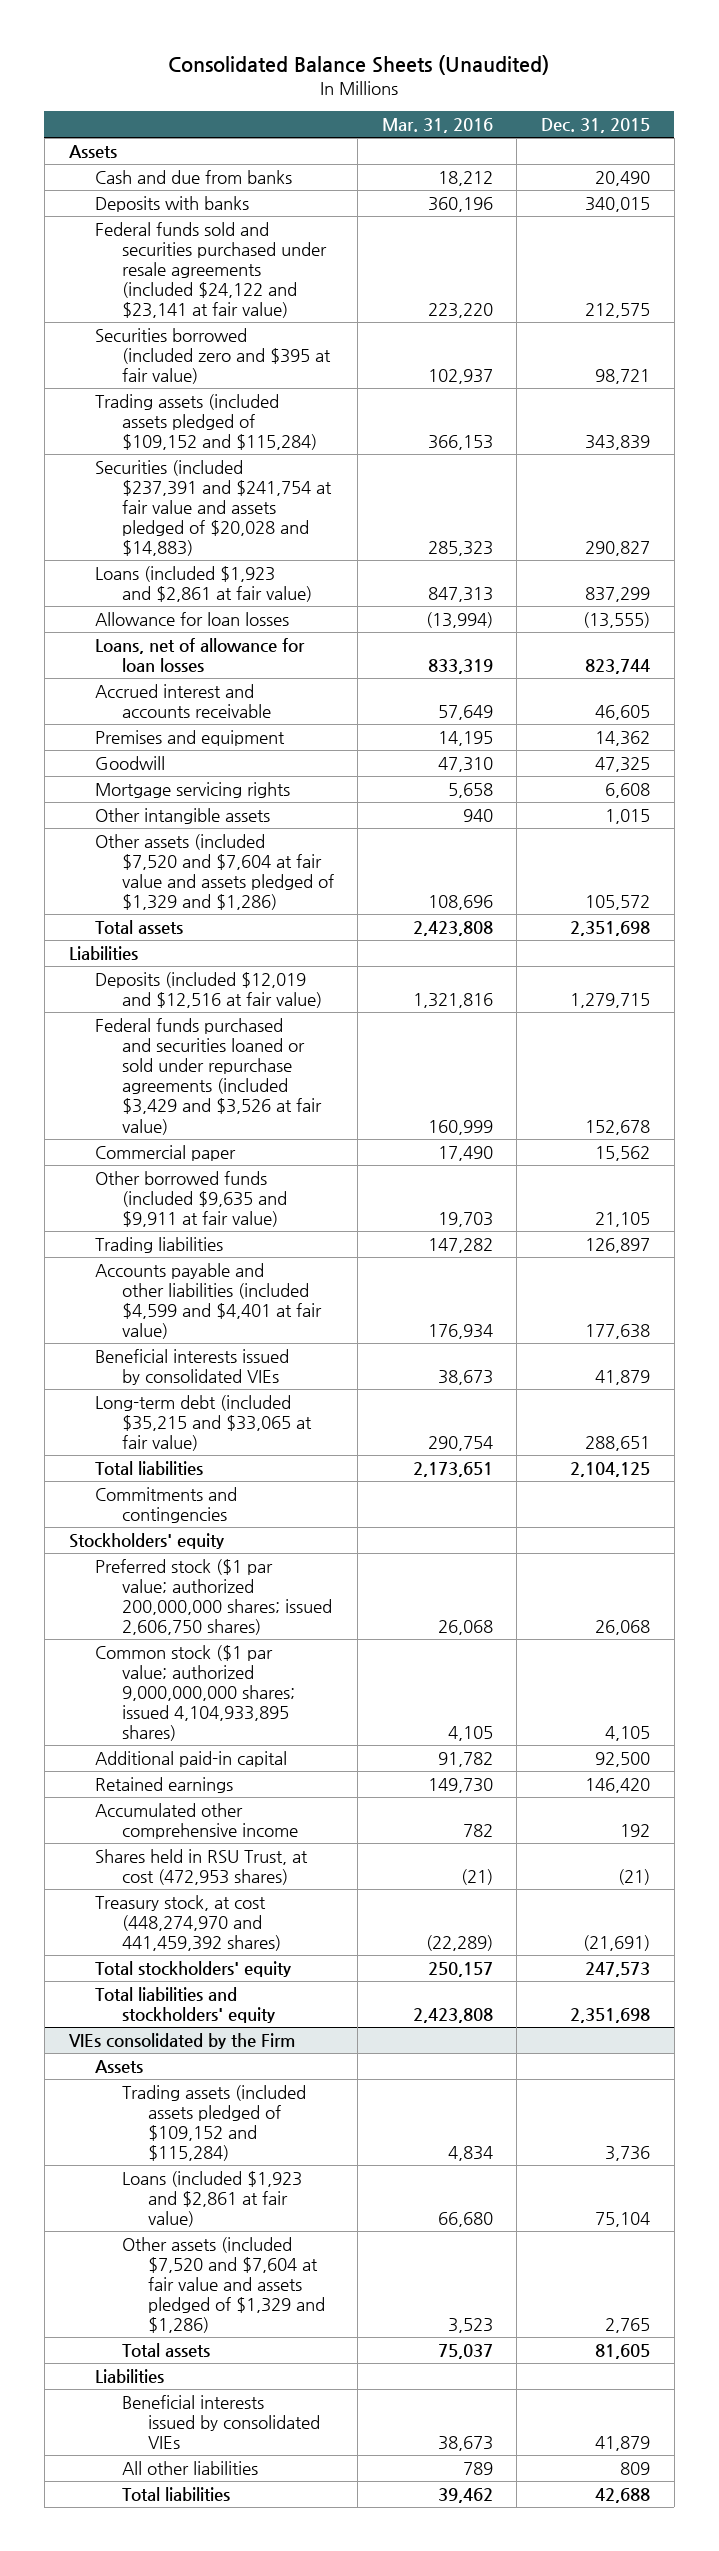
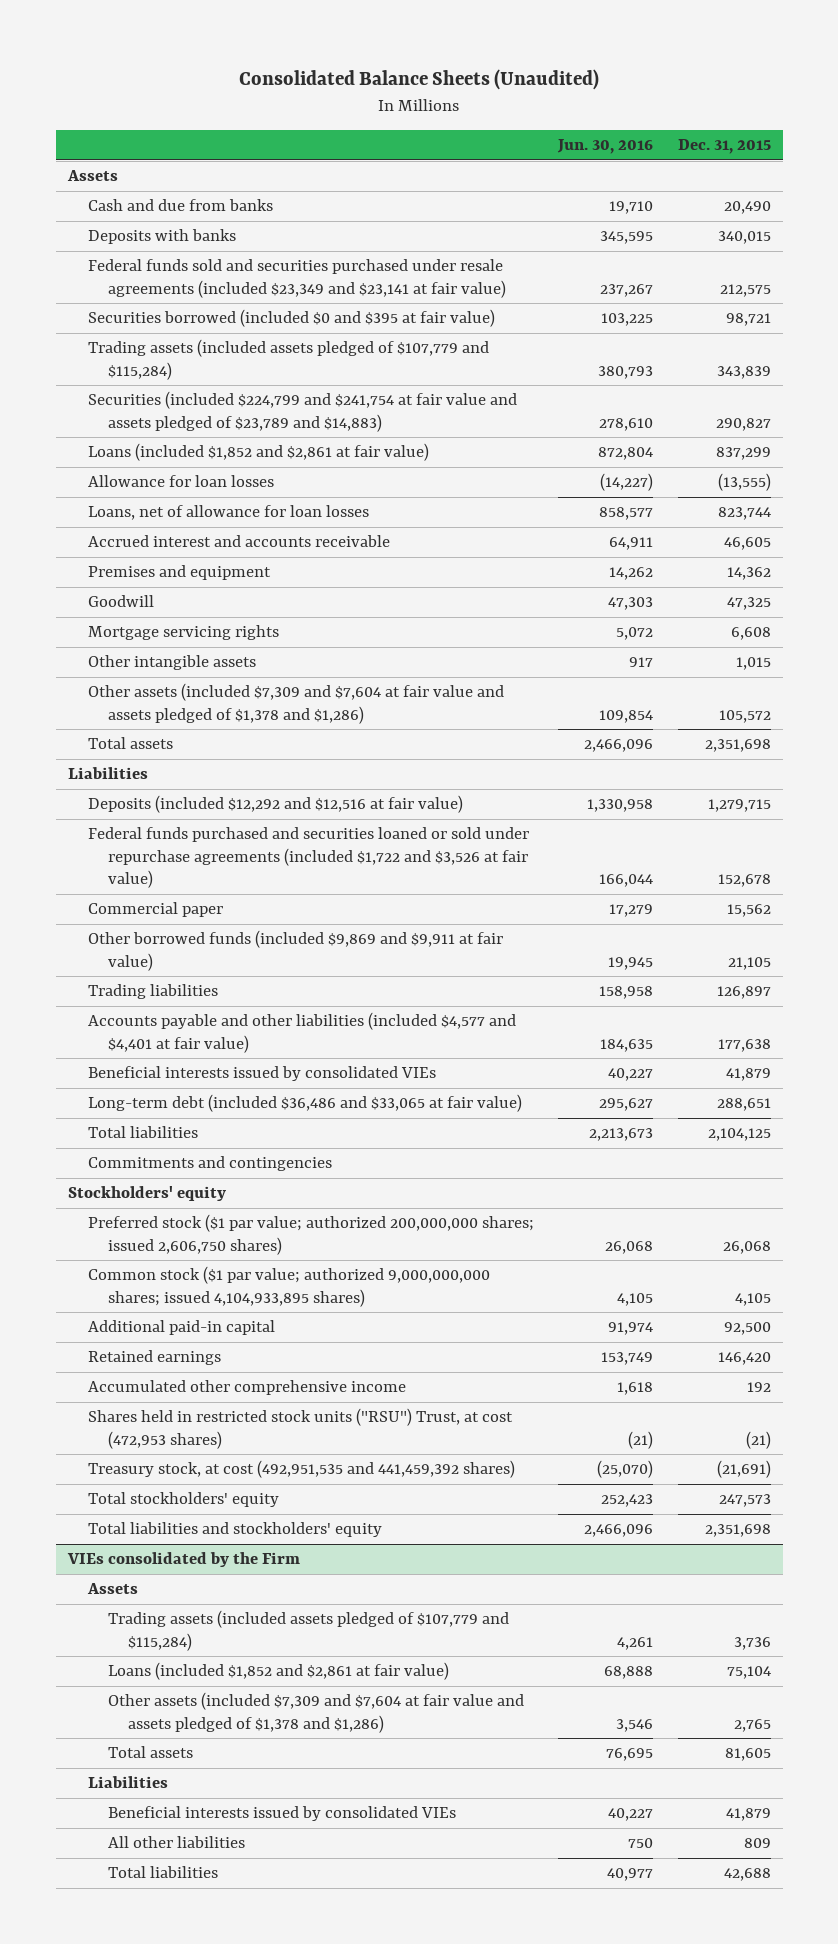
[381,118,493,134] Mar. 31, 2016 -> none
none -> [557,139,654,155] Jun. 30, 2016
[95,221,327,319] Federal funds sold and securities purchased under resale agreements (included $24,122 and $23,141 at fair value) -> [87,259,506,298] Federal funds sold and securities purchased under resale agreements (included $23,349 and $23,141 at fair value)
[95,327,331,385] Securities borrowed (included zero and $395 at fair value) -> [87,309,495,328] Securities borrowed (included $0 and $395 at fair value)
[95,393,317,451] Trading assets (included assets pledged of $109,152 and $115,284) -> [87,339,489,380] Trading assets (included assets pledged of $107,779 and $115,284)
[95,459,332,557] Securities (included $237,391 and $241,754 at fair value and assets pledged of $20,028 and $14,883) -> [87,391,517,432] Securities (included $224,799 and $241,754 at fair value and assets pledged of $23,789 and $14,883)
[95,565,312,603] Loans (included $1,923 and $2,861 at fair value) -> [87,443,429,462] Loans (included $1,852 and $2,861 at fair value)
[95,833,334,911] Other assets (included $7,520 and $7,604 at fair value and assets pledged of $1,329 and $1,286) -> [87,683,504,724] Other assets (included $7,309 and $7,604 at fair value and assets pledged of $1,378 and $1,286)
[95,971,322,1009] Deposits (included $12,019 and $12,516 at fair value) -> [87,795,463,814] Deposits (included $12,292 and $12,516 at fair value)
[95,1017,322,1135] Federal funds purchased and securities loaned or sold under repurchase agreements (included $3,429 and $3,526 at fair value) -> [87,827,529,888] Federal funds purchased and securities loaned or sold under repurchase agreements (included $1,722 and $3,526 at fair value)
[95,1170,287,1228] Other borrowed funds (included $9,635 and $9,911 at fair value) -> [87,930,503,971] Other borrowed funds (included $9,869 and $9,911 at fair value)
[95,1262,322,1340] Accounts payable and other liabilities (included $4,599 and $4,401 at fair value) -> [87,1012,516,1053] Accounts payable and other liabilities (included $4,577 and $4,401 at fair value)
[95,1394,312,1452] Long-term debt (included $35,215 and $33,065 at fair value) -> [87,1094,522,1113] Long-term debt (included $36,486 and $33,065 at fair value)
[95,1848,309,1886] Shares held in RSU Trust, at cost (472,953 shares) -> [87,1408,513,1449] Shares held in restricted stock units ("RSU") Trust, at cost (472,953 shares)
[95,1894,281,1952] Treasury stock, at cost (448,274,970 and 441,459,392 shares) -> [87,1460,515,1479] Treasury stock, at cost (492,951,535 and 441,459,392 shares)
[121,2084,306,2162] Trading assets (included assets pledged of $109,152 and $115,284) -> [107,1610,509,1651] Trading assets (included assets pledged of $107,779 and $115,284)
[121,2170,302,2228] Loans (included $1,923 and $2,861 at fair value) -> [107,1662,449,1681] Loans (included $1,852 and $2,861 at fair value)
[121,2236,326,2334] Other assets (included $7,520 and $7,604 at fair value and assets pledged of $1,329 and $1,286) -> [107,1692,524,1733] Other assets (included $7,309 and $7,604 at fair value and assets pledged of $1,378 and $1,286)

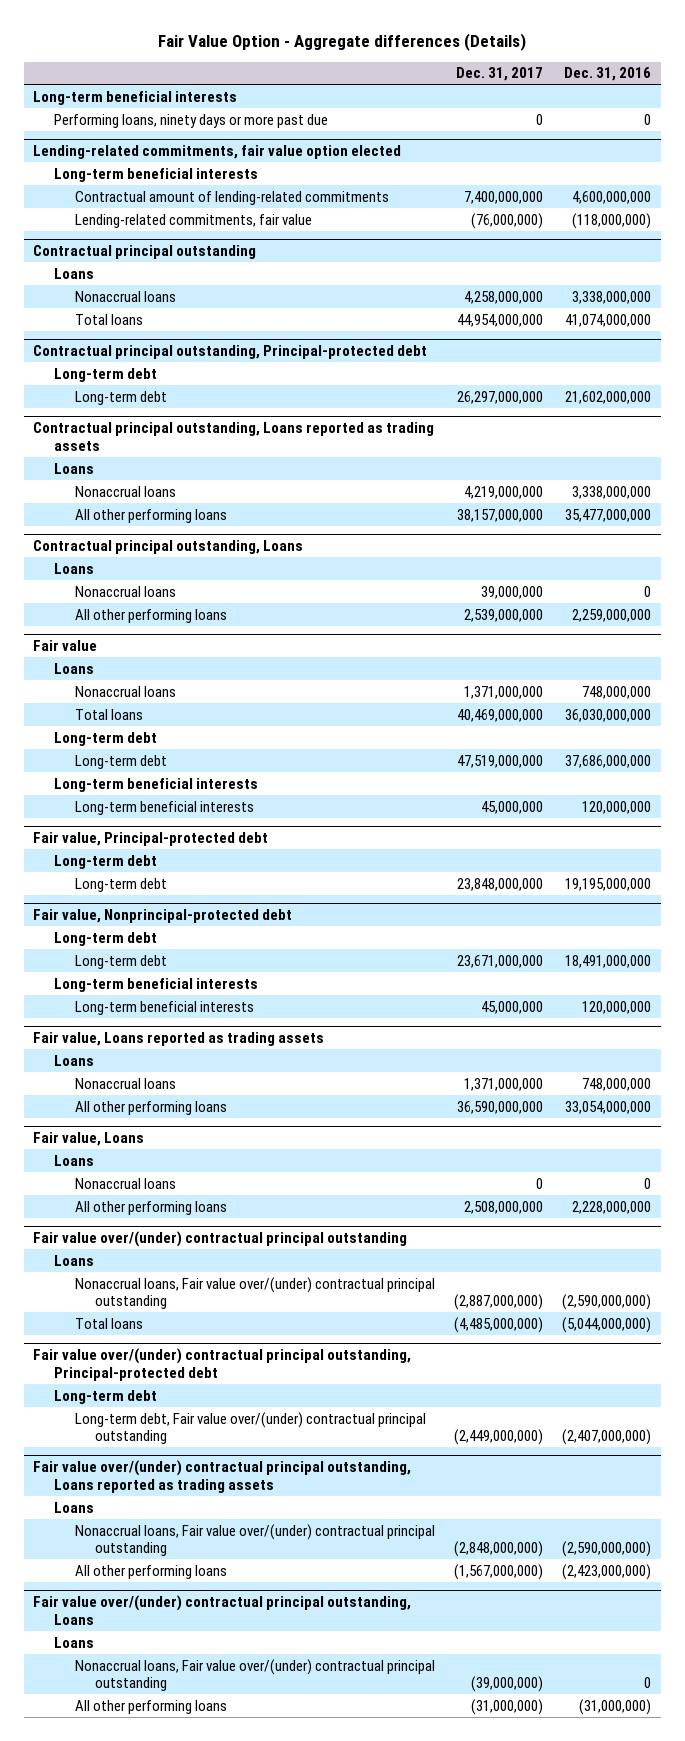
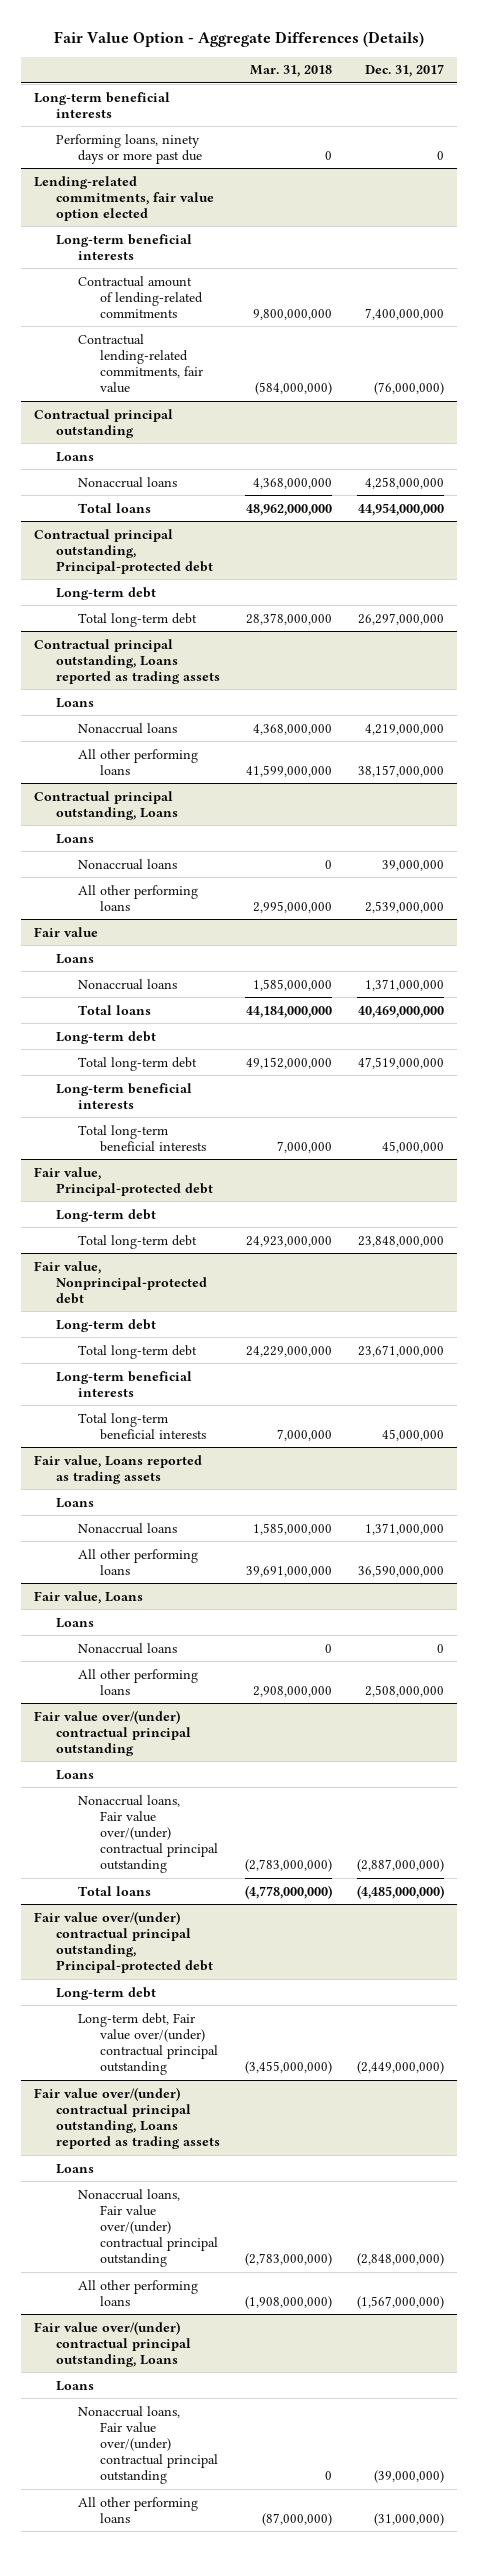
[158,32,527,51] Fair Value Option - Aggregate differences (Details) -> [54,30,425,47] Fair Value Option - Aggregate Differences (Details)
[564,67,652,82] Dec. 31, 2016 -> none
none -> [250,65,333,78] Mar. 31, 2018
[74,213,312,228] Lending-related commitments, fair value -> [77,333,203,394] Contractual lending-related commitments, fair value
[74,390,167,405] Long-term debt -> [77,612,197,627] Total long-term debt
[74,754,167,769] Long-term debt -> [77,1056,197,1071] Total long-term debt
[74,800,254,815] Long-term beneficial interests -> [77,1124,206,1152] Total long-term beneficial interests
[74,877,167,892] Long-term debt -> [77,1234,197,1249] Total long-term debt
[74,954,167,969] Long-term debt -> [77,1344,197,1359] Total long-term debt
[74,1000,254,1015] Long-term beneficial interests -> [77,1412,206,1440] Total long-term beneficial interests

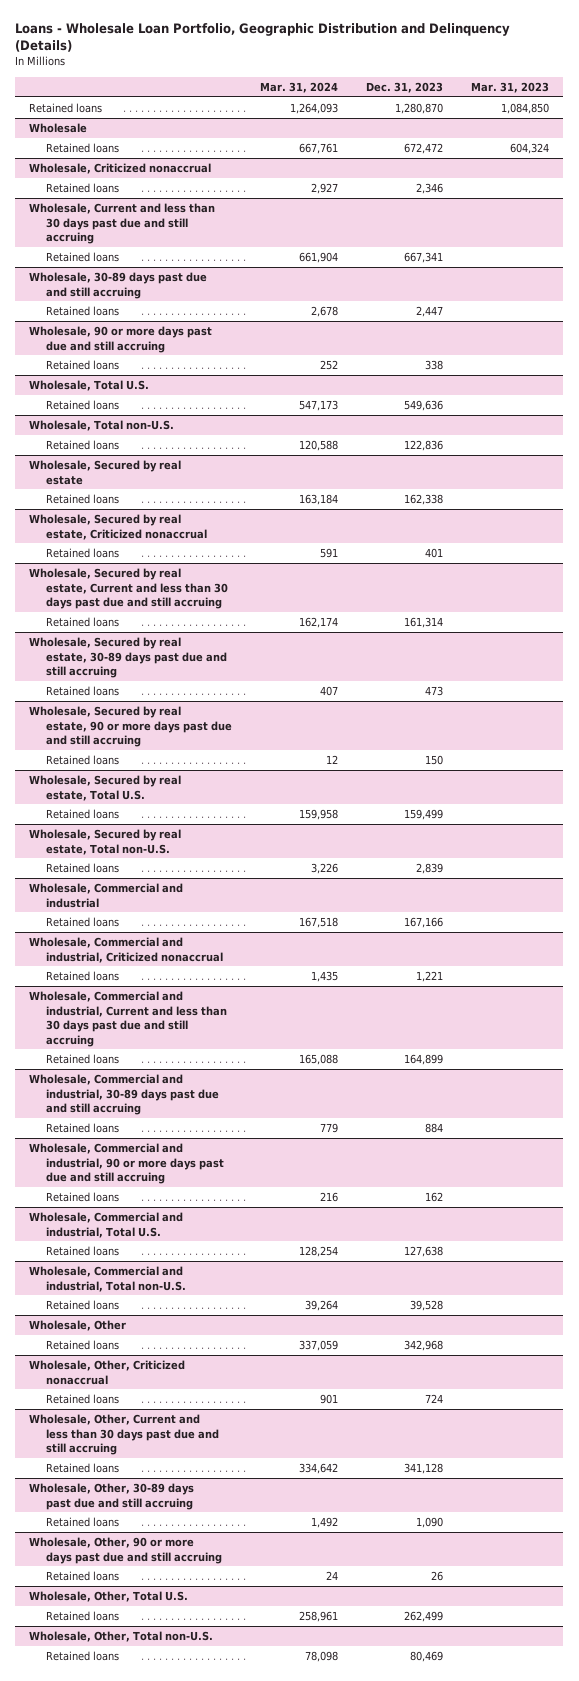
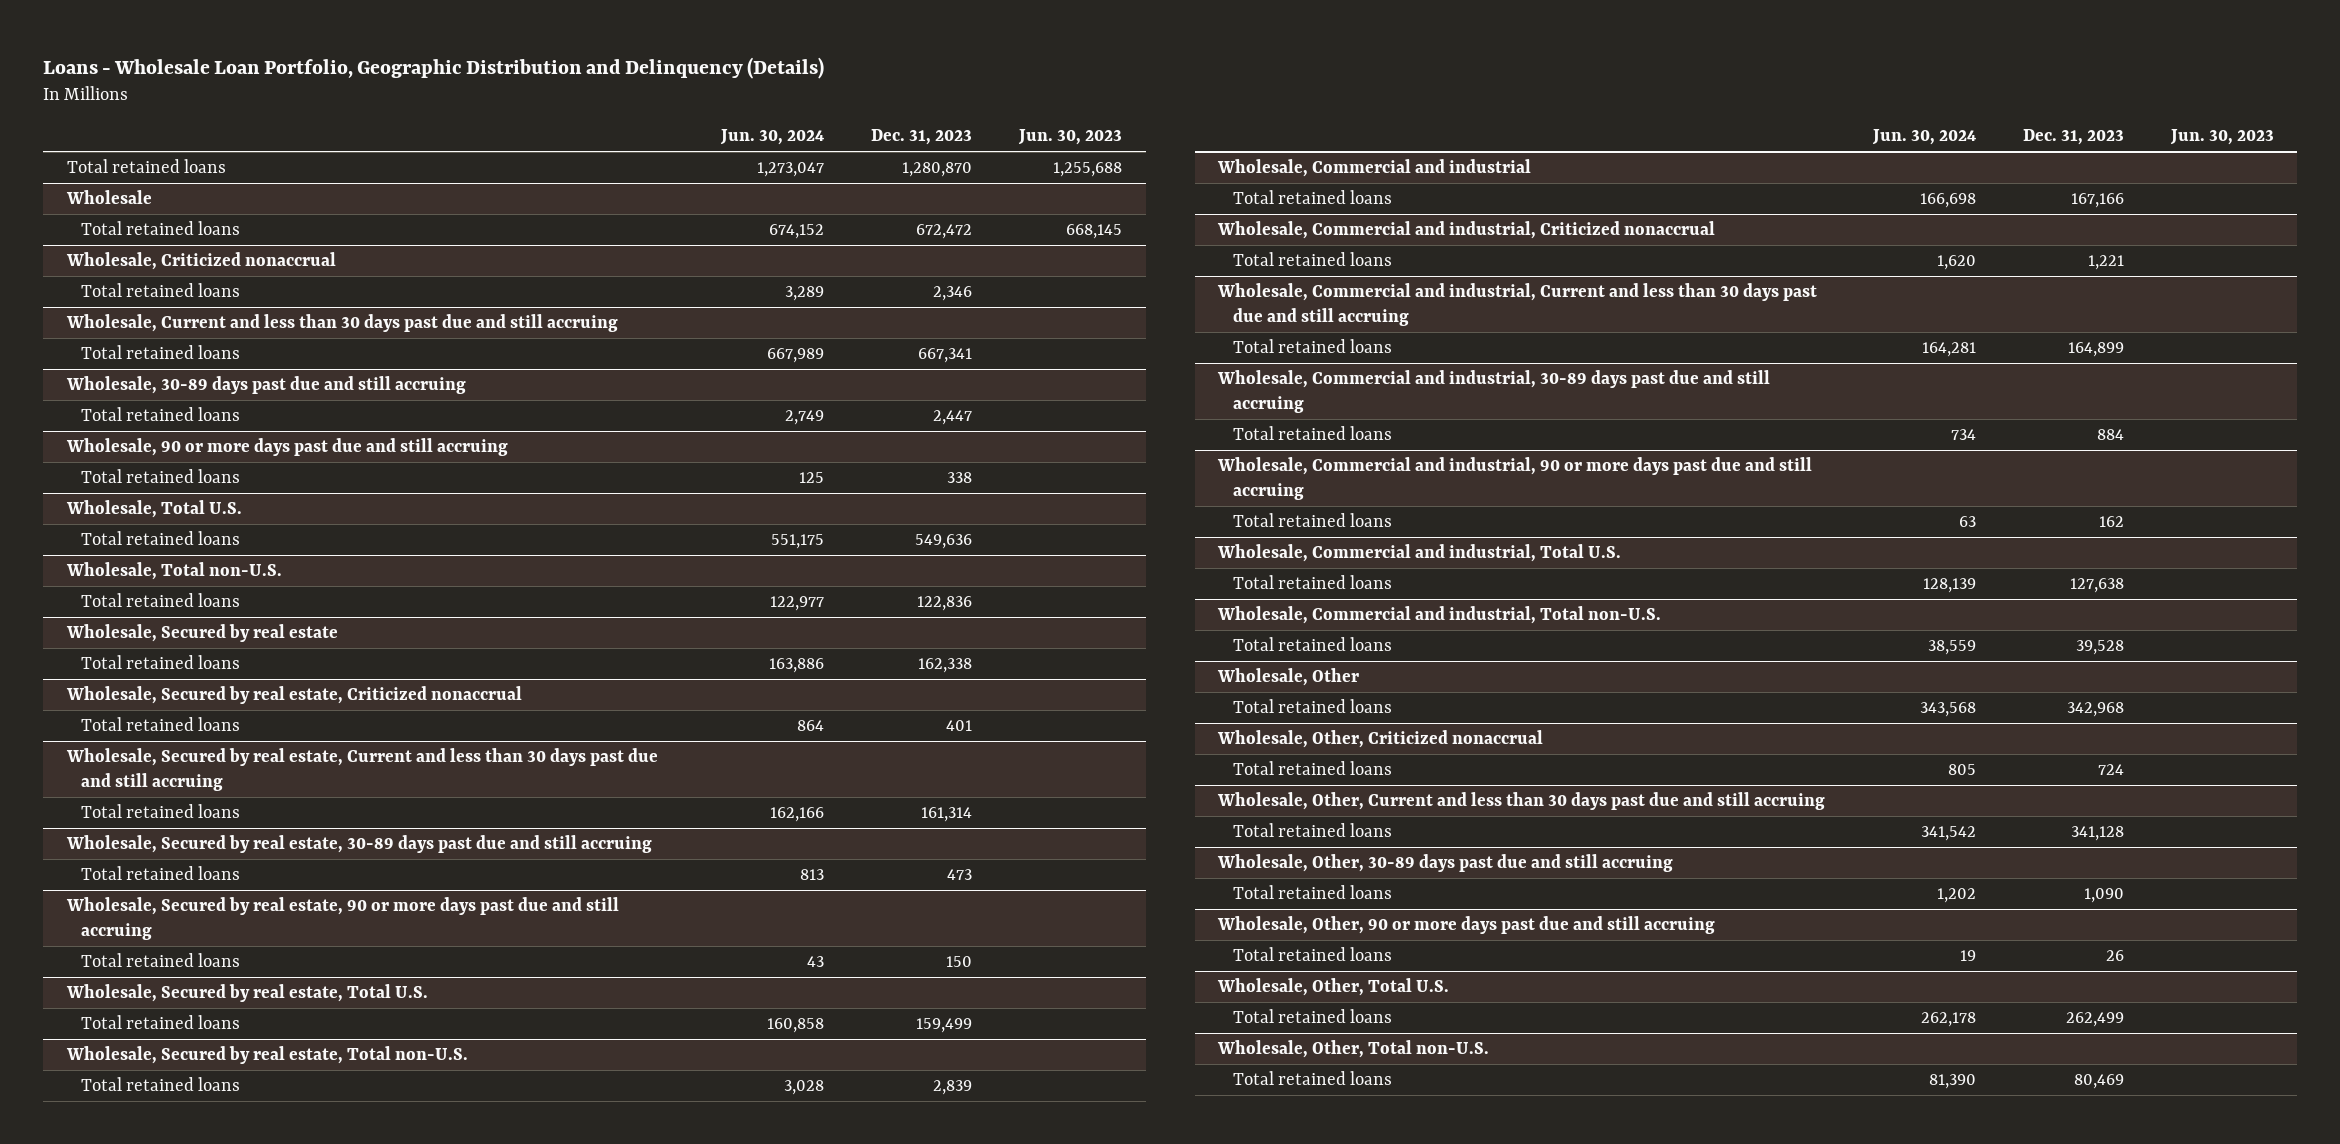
[259,81,338,93] Mar. 31, 2024 -> none
[471,81,550,93] Mar. 31, 2023 -> none
none -> [719,129,824,146] Jun. 30, 2024
none -> [1018,129,1123,146] Jun. 30, 2023
[29,103,103,114] Retained loans -> [66,159,226,174] Total retained loans
[45,143,119,154] Retained loans -> [81,221,241,236] Total retained loans
[45,183,119,194] Retained loans -> [81,283,241,298] Total retained loans
[45,252,119,263] Retained loans -> [81,345,241,360] Total retained loans
[45,306,119,317] Retained loans -> [81,407,241,422] Total retained loans
[45,360,119,371] Retained loans -> [81,469,241,484] Total retained loans
[45,400,119,411] Retained loans -> [81,531,241,546] Total retained loans
[45,440,119,451] Retained loans -> [81,593,241,608] Total retained loans
[45,494,119,505] Retained loans -> [81,655,241,670] Total retained loans
[45,548,119,559] Retained loans -> [81,717,241,732] Total retained loans
[45,617,119,628] Retained loans -> [81,804,241,819] Total retained loans
[45,686,119,697] Retained loans -> [81,866,241,881] Total retained loans
[45,755,119,766] Retained loans -> [81,953,241,968] Total retained loans
[45,809,119,820] Retained loans -> [81,1015,241,1030] Total retained loans
[45,863,119,874] Retained loans -> [81,1077,241,1092] Total retained loans
[45,917,119,928] Retained loans -> [1233,190,1393,205] Total retained loans
[45,971,119,982] Retained loans -> [1233,252,1393,267] Total retained loans
[45,1054,119,1065] Retained loans -> [1233,339,1393,354] Total retained loans
[45,1123,119,1134] Retained loans -> [1233,426,1393,441] Total retained loans
[45,1192,119,1203] Retained loans -> [1233,513,1393,528] Total retained loans
[45,1246,119,1257] Retained loans -> [1233,575,1393,590] Total retained loans
[45,1300,119,1311] Retained loans -> [1233,637,1393,652] Total retained loans
[45,1340,119,1351] Retained loans -> [1233,699,1393,714] Total retained loans
[45,1394,119,1405] Retained loans -> [1233,761,1393,776] Total retained loans
[45,1463,119,1474] Retained loans -> [1233,823,1393,838] Total retained loans
[45,1517,119,1528] Retained loans -> [1233,885,1393,900] Total retained loans
[45,1571,119,1582] Retained loans -> [1233,947,1393,962] Total retained loans
[45,1611,119,1622] Retained loans -> [1233,1009,1393,1024] Total retained loans
[45,1651,119,1662] Retained loans -> [1233,1071,1393,1086] Total retained loans

